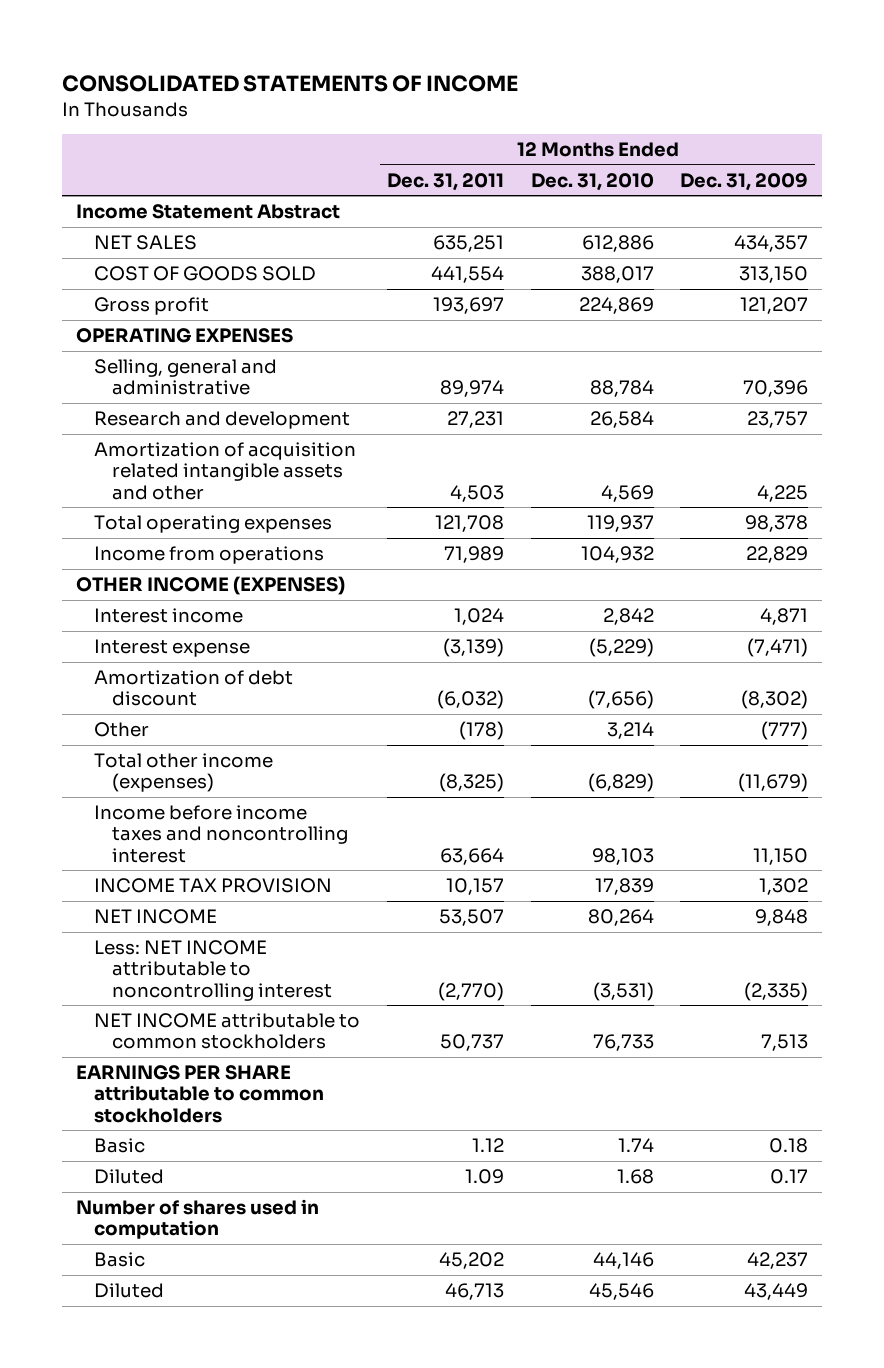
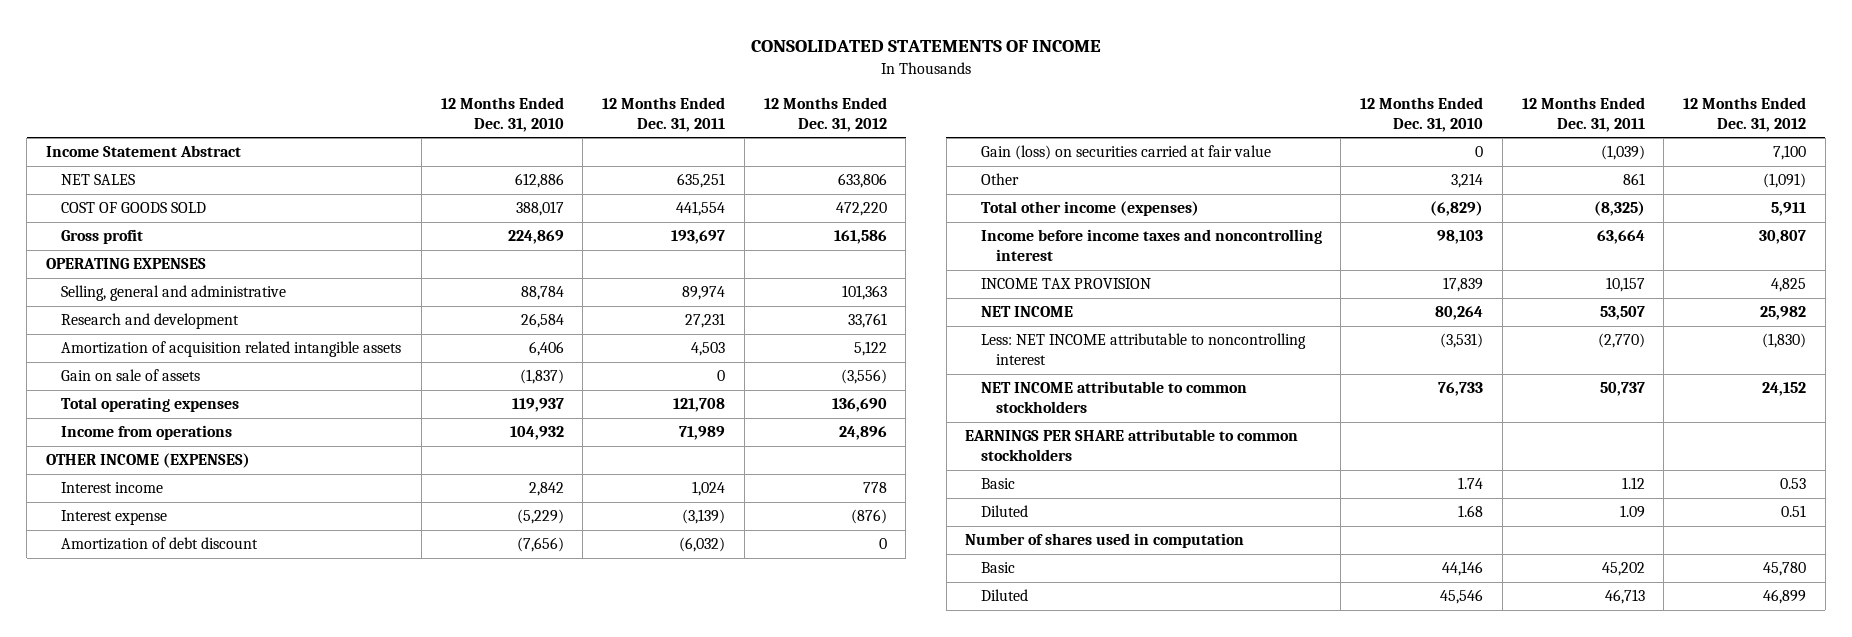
[680,172,809,191] Dec. 31, 2009 -> none
none -> [763,97,887,132] 12 Months Ended Dec. 31, 2012
[93,442,356,500] Amortization of acquisition related intangible assets and other -> [61,341,402,358] Amortization of acquisition related intangible assets
[600,484,654,502] 4,569 -> [528,341,564,357] 6,406
none -> [61,369,201,382] Gain on sale of assets
none -> [980,145,1271,161] Gain (loss) on securities carried at fair value
[458,721,504,741] (178) -> [1622,173,1645,186] 861

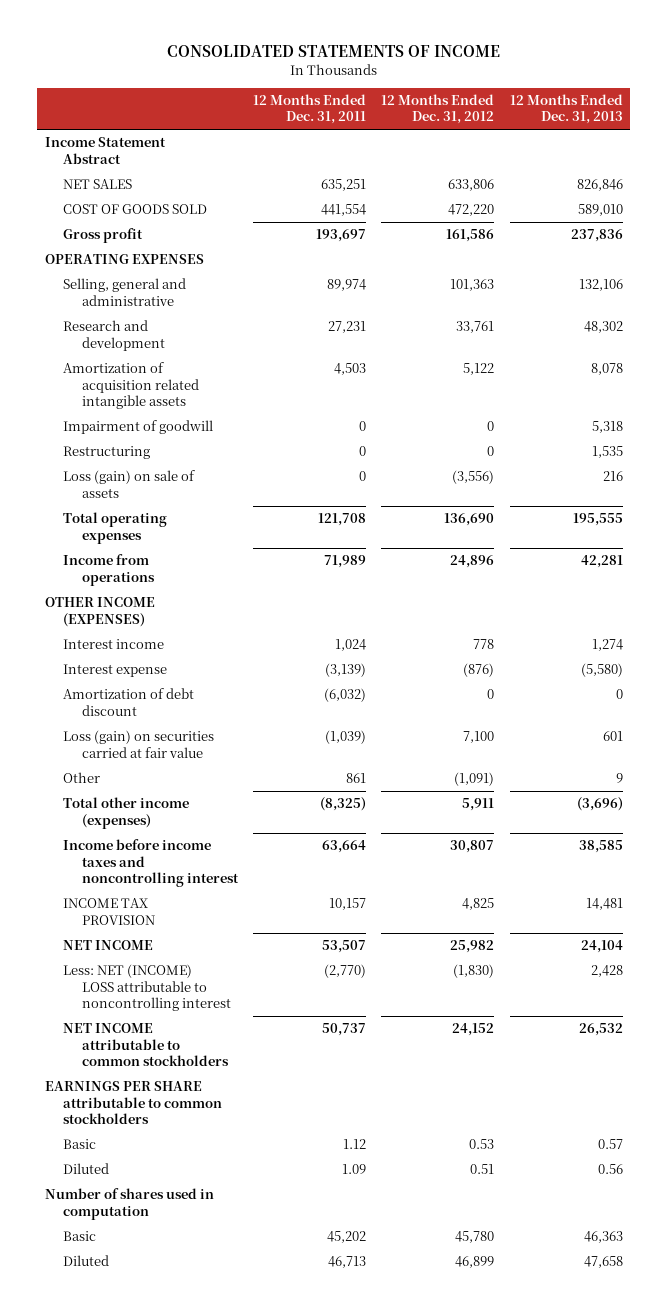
[440,97,564,132] 12 Months Ended Dec. 31, 2010 -> none
none -> [509,94,623,125] 12 Months Ended Dec. 31, 2013
none -> [63,420,214,435] Impairment of goodwill
none -> [63,446,151,460] Restructuring
[61,369,201,382] Gain on sale of assets -> [63,470,196,498] Loss (gain) on sale of assets
[980,145,1271,161] Gain (loss) on securities carried at fair value -> [63,730,215,758] Loss (gain) on securities carried at fair value
[980,333,1306,366] Less: NET INCOME attributable to noncontrolling interest -> [63,964,231,1012] Less: NET (INCOME) LOSS attributable to noncontrolling interest

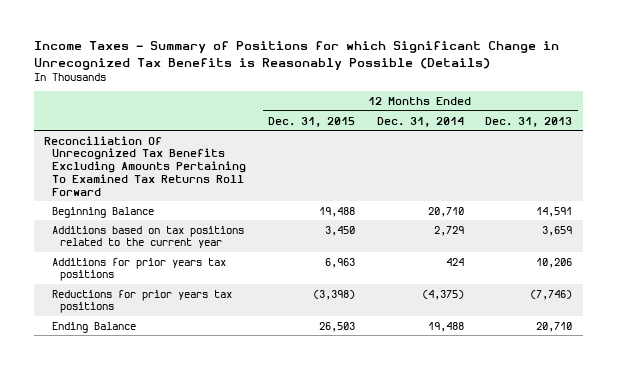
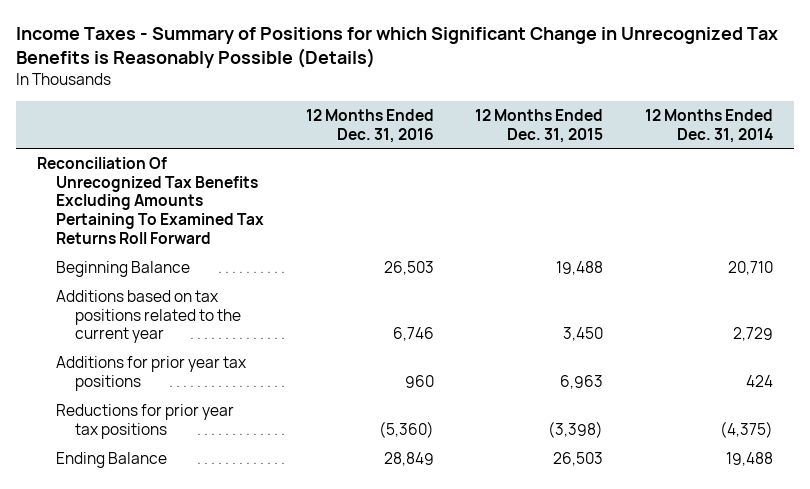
[485,116,573,127] Dec. 31, 2013 -> none
none -> [305,108,434,143] 12 Months Ended Dec. 31, 2016
[52,257,227,282] Additions for prior years tax positions -> [55,356,247,391] Additions for prior year tax positions
[52,289,233,314] Reductions for prior years tax positions -> [55,404,234,439] Reductions for prior year tax positions

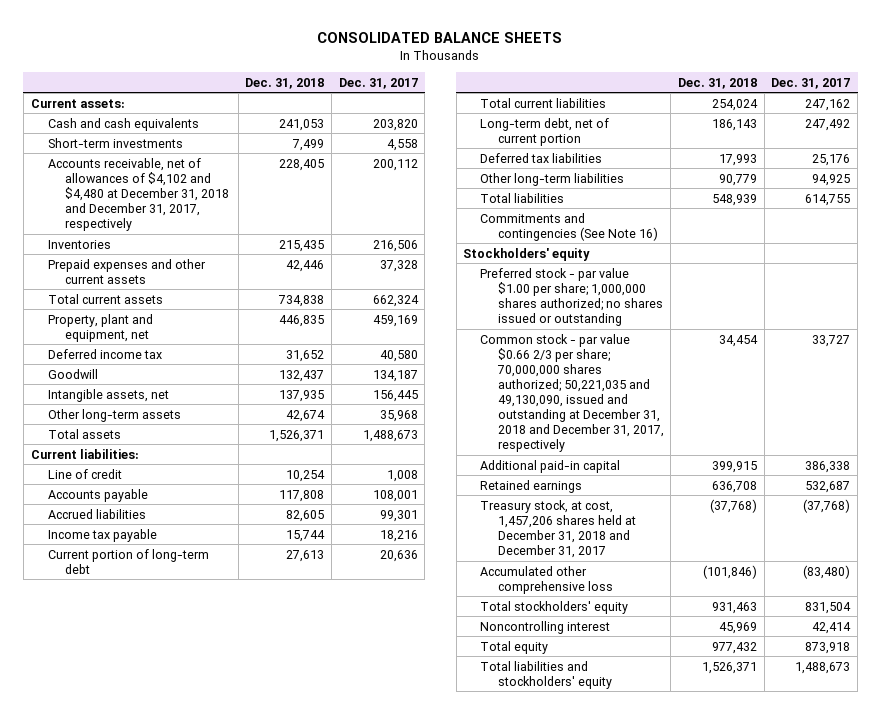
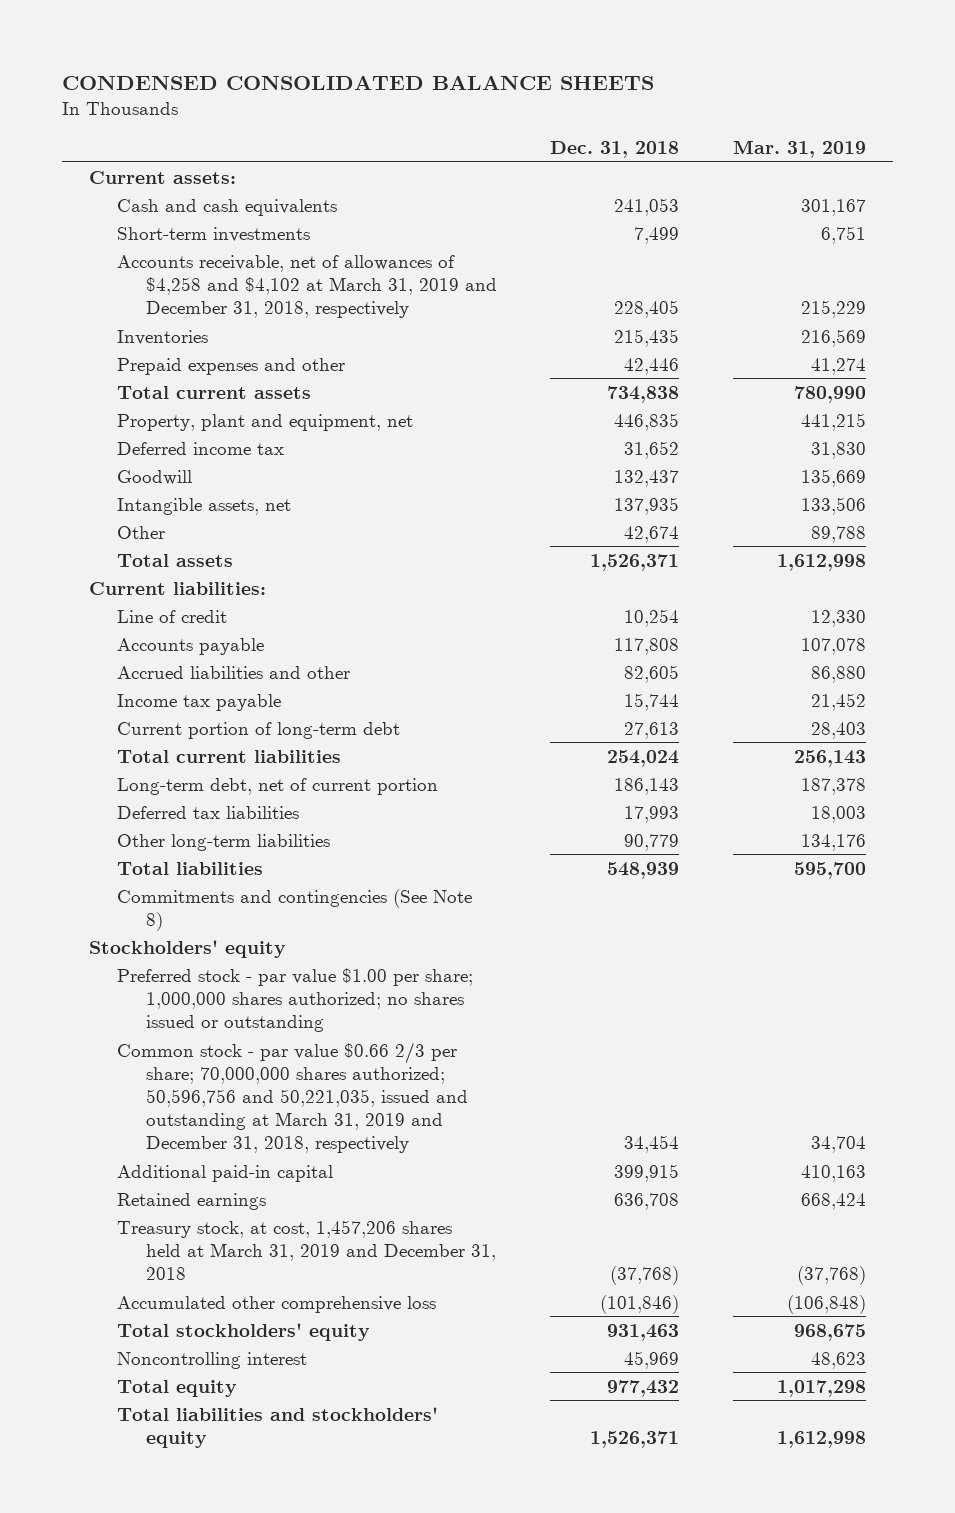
[317,31,563,43] CONSOLIDATED BALANCE SHEETS -> [61,75,654,91] CONDENSED CONSOLIDATED BALANCE SHEETS
[338,77,418,89] Dec. 31, 2017 -> none
none -> [733,140,867,159] Mar. 31, 2019
[47,157,229,232] Accounts receivable, net of allowances of $4,102 and $4,480 at December 31, 2018 and December 31, 2017, respectively -> [117,254,497,318] Accounts receivable, net of allowances of $4,258 and $4,102 at March 31, 2019 and December 31, 2018, respectively
[47,258,206,284] Prepaid expenses and other current assets -> [117,357,346,375] Prepaid expenses and other
[47,408,181,422] Other long-term assets -> [117,525,166,539] Other
[47,508,146,519] Accrued liabilities -> [117,665,351,679] Accrued liabilities and other
[480,212,658,241] Commitments and contingencies (See Note 16) -> [117,888,473,931] Commitments and contingencies (See Note 8)
[480,333,664,453] Common stock - par value $0.66 2/3 per share; 70,000,000 shares authorized; 50,221,035 and 49,130,090, issued and outstanding at December 31, 2018 and December 31, 2017, respectively -> [117,1041,468,1154] Common stock - par value $0.66 2/3 per share; 70,000,000 shares authorized; 50,596,756 and 50,221,035, issued and outstanding at March 31, 2019 and December 31, 2018, respectively
[480,499,636,558] Treasury stock, at cost, 1,457,206 shares held at December 31, 2018 and December 31, 2017 -> [117,1219,496,1280] Treasury stock, at cost, 1,457,206 shares held at March 31, 2019 and December 31, 2018

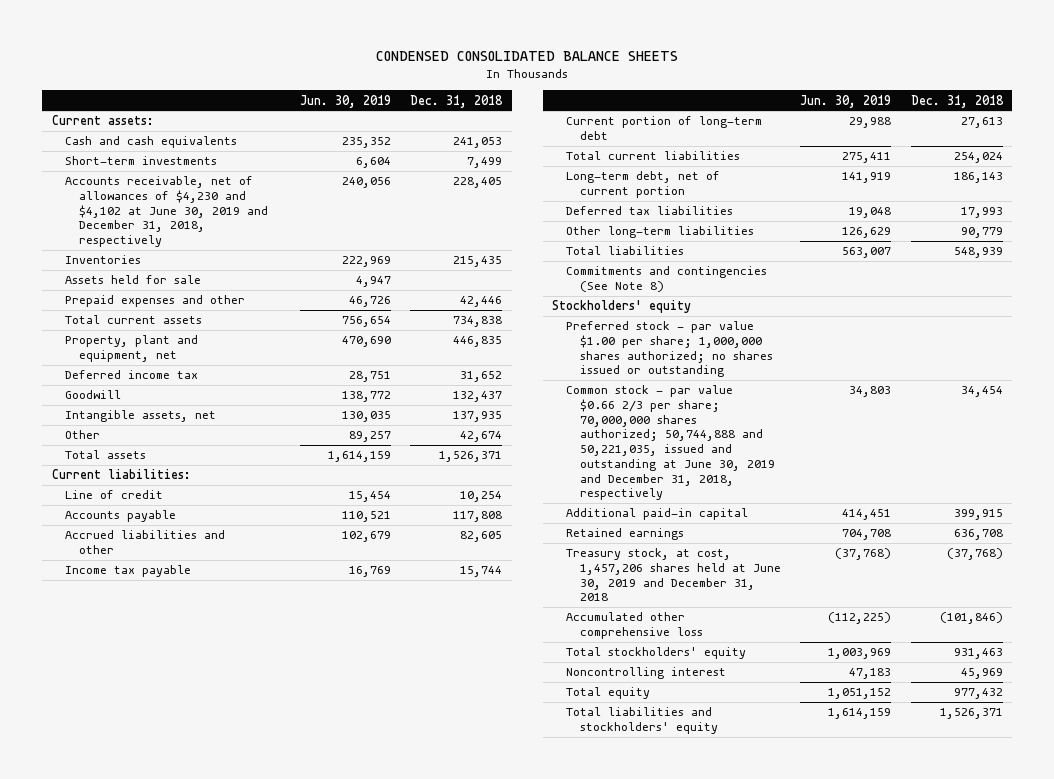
[733,140,867,159] Mar. 31, 2019 -> none
none -> [299,94,391,108] Jun. 30, 2019
[117,254,497,318] Accounts receivable, net of allowances of $4,258 and $4,102 at March 31, 2019 and December 31, 2018, respectively -> [65,176,269,248] Accounts receivable, net of allowances of $4,230 and $4,102 at June 30, 2019 and December 31, 2018, respectively
none -> [65,275,202,285] Assets held for sale
[117,1041,468,1154] Common stock - par value $0.66 2/3 per share; 70,000,000 shares authorized; 50,596,756 and 50,221,035, issued and outstanding at March 31, 2019 and December 31, 2018, respectively -> [566,385,775,501] Common stock - par value $0.66 2/3 per share; 70,000,000 shares authorized; 50,744,888 and 50,221,035, issued and outstanding at June 30, 2019 and December 31, 2018, respectively
[117,1219,496,1280] Treasury stock, at cost, 1,457,206 shares held at March 31, 2019 and December 31, 2018 -> [566,548,781,602] Treasury stock, at cost, 1,457,206 shares held at June 30, 2019 and December 31, 2018

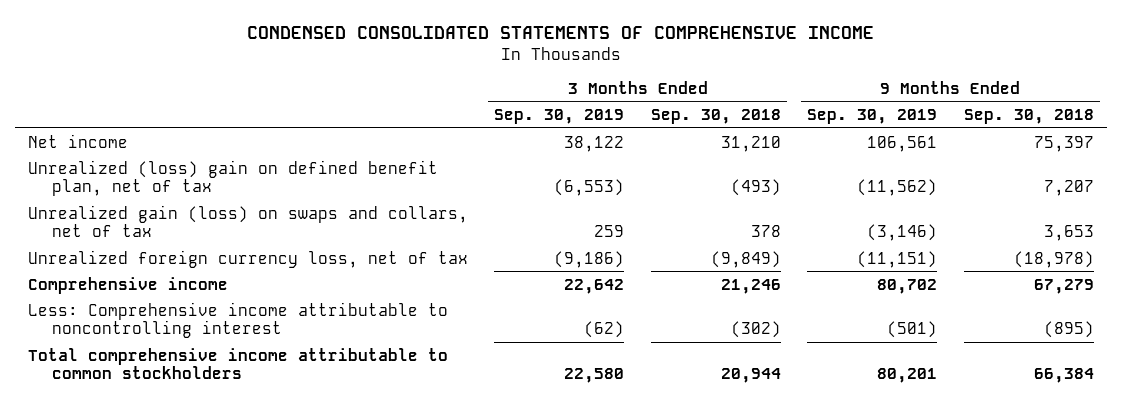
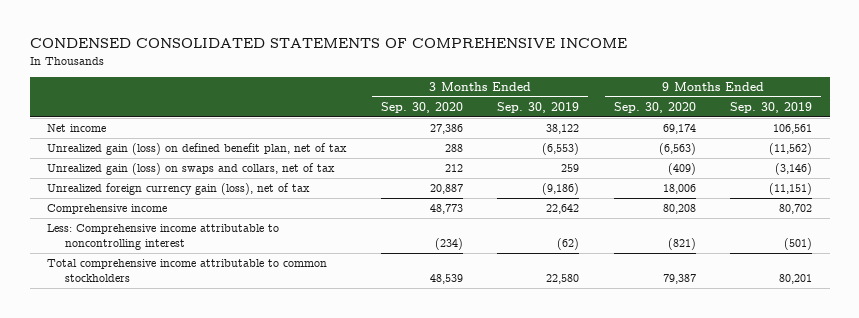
[650,109,781,125] Sep. 30, 2018 -> none
[963,109,1094,125] Sep. 30, 2018 -> none
none -> [380,101,463,113] Sep. 30, 2020
none -> [613,101,696,113] Sep. 30, 2020
[27,159,438,197] Unrealized (loss) gain on defined benefit plan, net of tax -> [47,143,348,156] Unrealized gain (loss) on defined benefit plan, net of tax
[27,249,468,268] Unrealized foreign currency loss, net of tax -> [47,183,311,196] Unrealized foreign currency gain (loss), net of tax

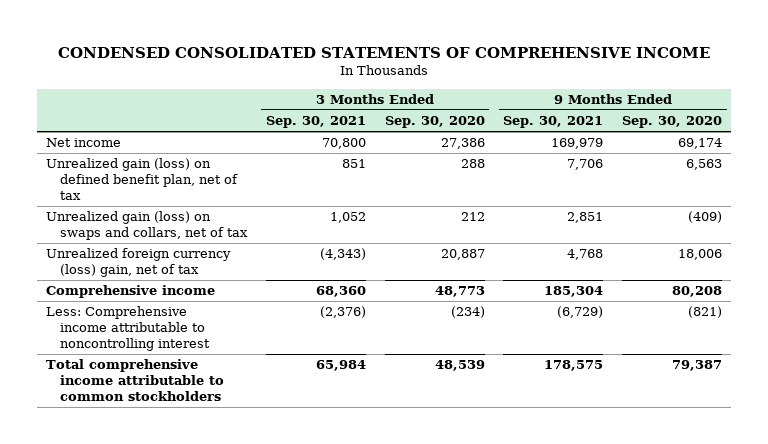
[497,101,580,113] Sep. 30, 2019 -> none
[730,101,813,113] Sep. 30, 2019 -> none
none -> [265,116,366,129] Sep. 30, 2021
none -> [503,116,604,129] Sep. 30, 2021
[658,143,696,156] (6,563) -> [685,159,722,171] 6,563
[47,183,311,196] Unrealized foreign currency gain (loss), net of tax -> [46,248,232,278] Unrealized foreign currency (loss) gain, net of tax

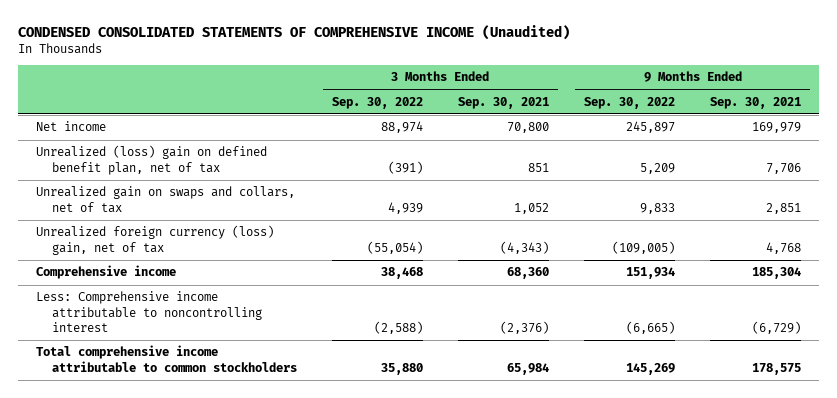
[58,46,711,58] CONDENSED CONSOLIDATED STATEMENTS OF COMPREHENSIVE INCOME -> [18,24,571,40] CONDENSED CONSOLIDATED STATEMENTS OF COMPREHENSIVE INCOME (Unaudited)
[384,116,485,129] Sep. 30, 2020 -> none
[621,116,722,129] Sep. 30, 2020 -> none
none -> [331,96,423,109] Sep. 30, 2022
none -> [584,96,676,109] Sep. 30, 2022
[46,158,239,200] Unrealized gain (loss) on defined benefit plan, net of tax -> [35,145,267,175] Unrealized (loss) gain on defined benefit plan, net of tax
[46,211,249,241] Unrealized gain (loss) on swaps and collars, net of tax -> [35,186,295,213] Unrealized gain on swaps and collars, net of tax

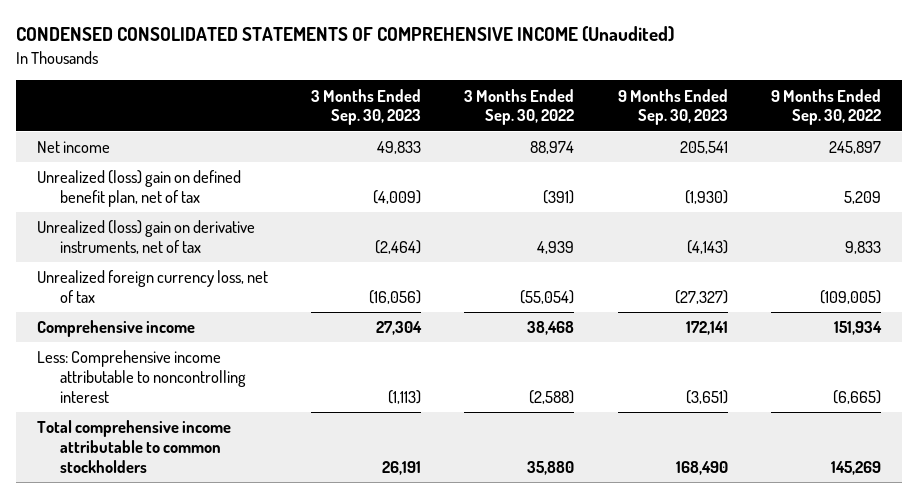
[458,96,550,109] Sep. 30, 2021 -> none
[710,96,802,109] Sep. 30, 2021 -> none
none -> [311,88,422,126] 3 Months Ended Sep. 30, 2023
none -> [617,88,728,126] 9 Months Ended Sep. 30, 2023
[35,186,295,213] Unrealized gain on swaps and collars, net of tax -> [37,220,256,255] Unrealized (loss) gain on derivative instruments, net of tax
[35,225,274,255] Unrealized foreign currency (loss) gain, net of tax -> [37,270,269,304] Unrealized foreign currency loss, net of tax

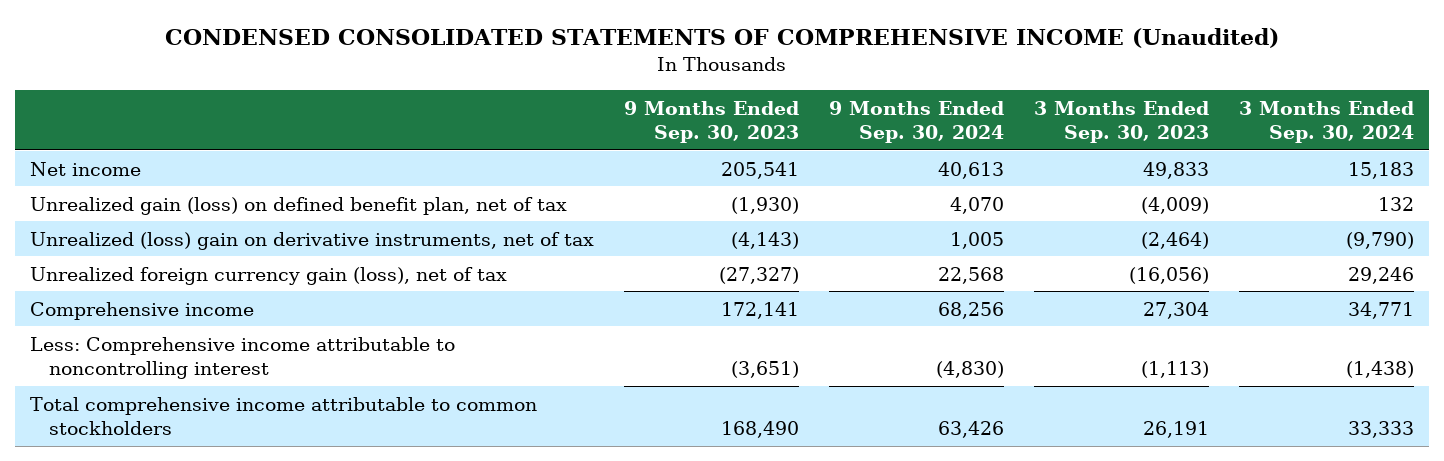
[464,88,575,126] 3 Months Ended Sep. 30, 2022 -> none
[770,88,881,126] 9 Months Ended Sep. 30, 2022 -> none
none -> [829,100,1005,144] 9 Months Ended Sep. 30, 2024
none -> [1239,100,1415,144] 3 Months Ended Sep. 30, 2024
[37,170,242,208] Unrealized (loss) gain on defined benefit plan, net of tax -> [30,196,568,215] Unrealized gain (loss) on defined benefit plan, net of tax
[37,270,269,304] Unrealized foreign currency loss, net of tax -> [30,266,508,285] Unrealized foreign currency gain (loss), net of tax

